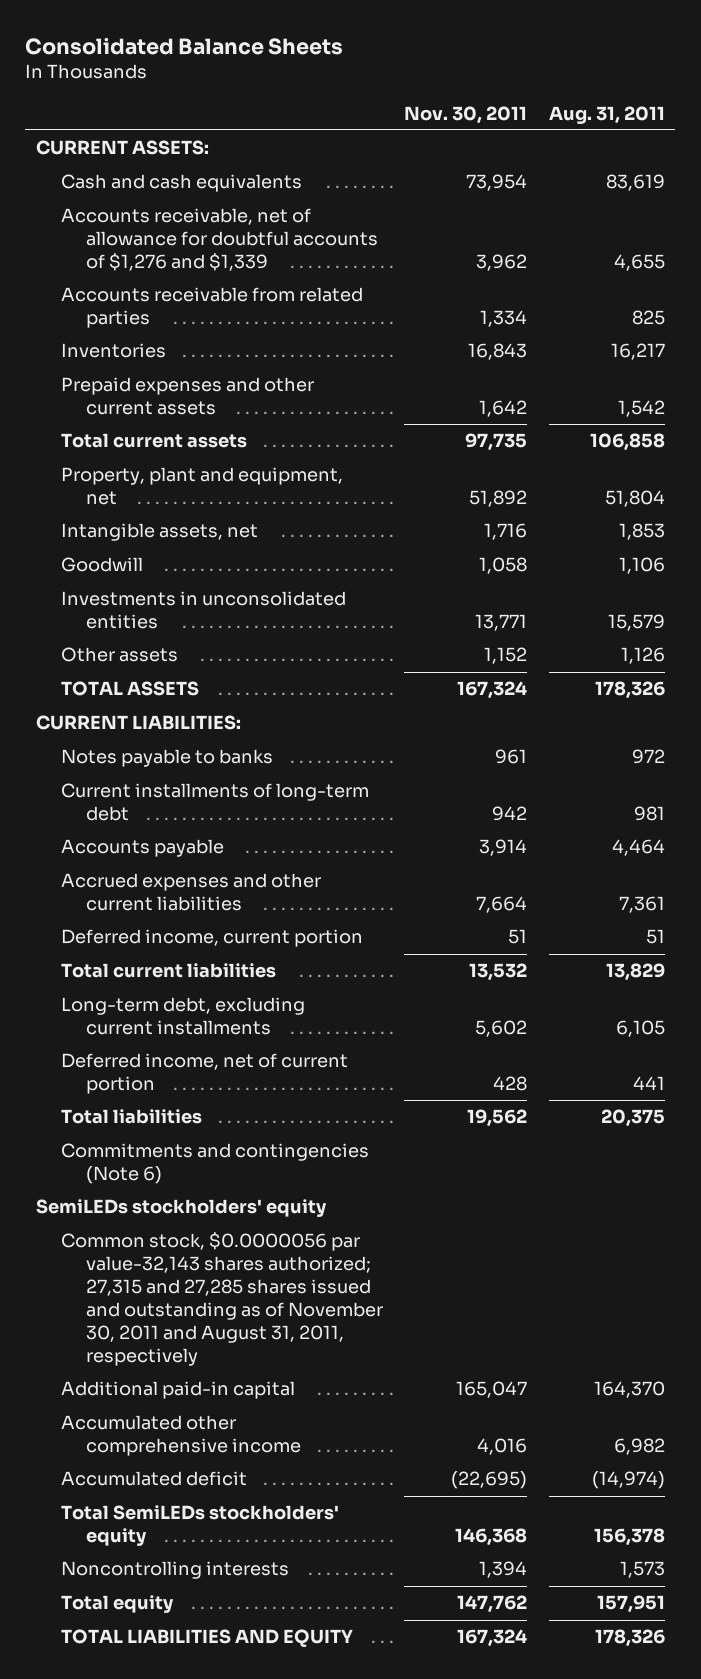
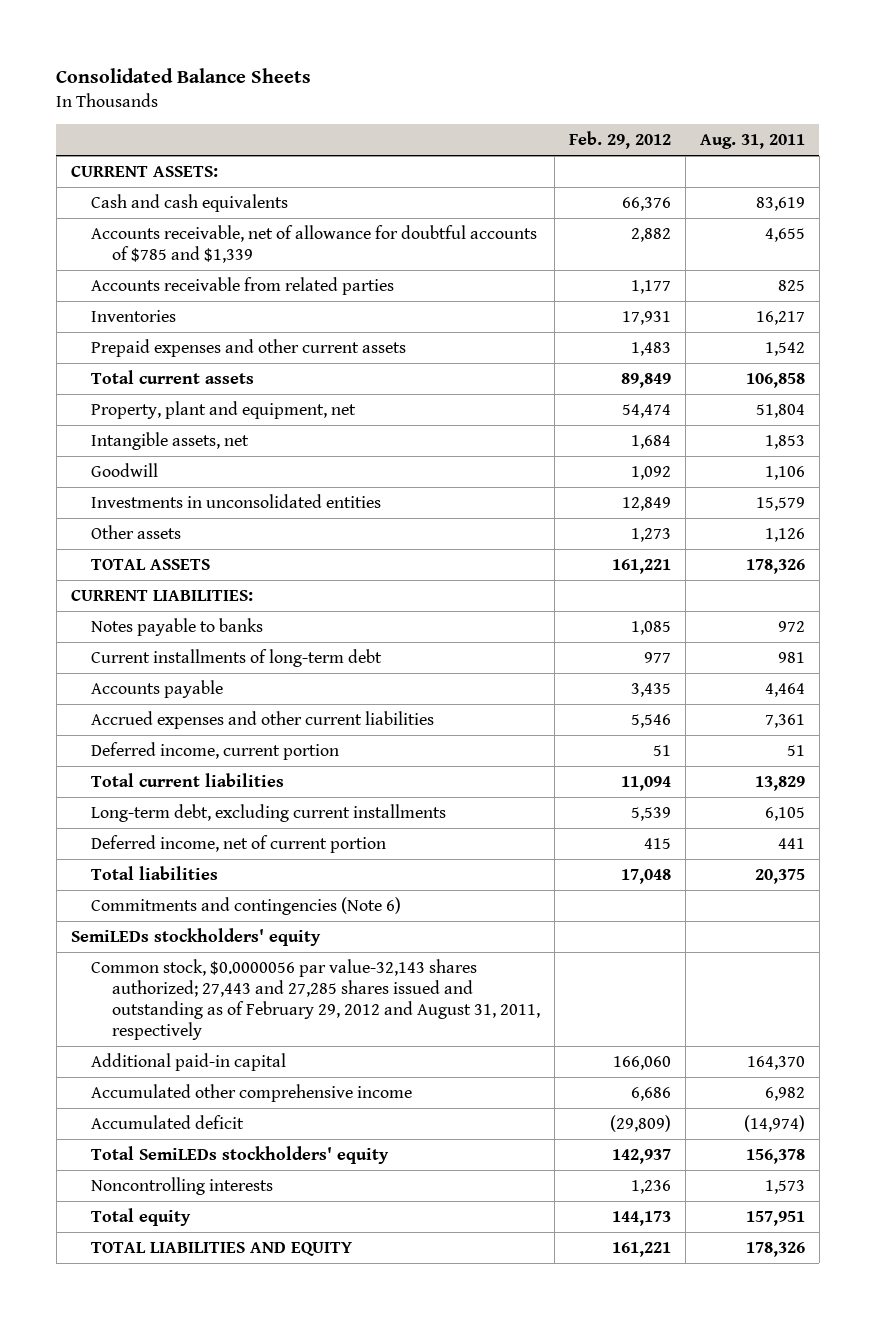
[404,105,528,124] Nov. 30, 2011 -> none
none -> [568,130,671,149] Feb. 29, 2012
[60,208,378,272] Accounts receivable, net of allowance for doubtful accounts of $1,276 and $1,339 -> [91,224,538,263] Accounts receivable, net of allowance for doubtful accounts of $785 and $1,339
[60,1232,383,1366] Common stock, $0.0000056 par value-32,143 shares authorized; 27,315 and 27,285 shares issued and outstanding as of November 30, 2011 and August 31, 2011, respectively -> [91,958,540,1040] Common stock, $0.0000056 par value-32,143 shares authorized; 27,443 and 27,285 shares issued and outstanding as of February 29, 2012 and August 31, 2011, respectively

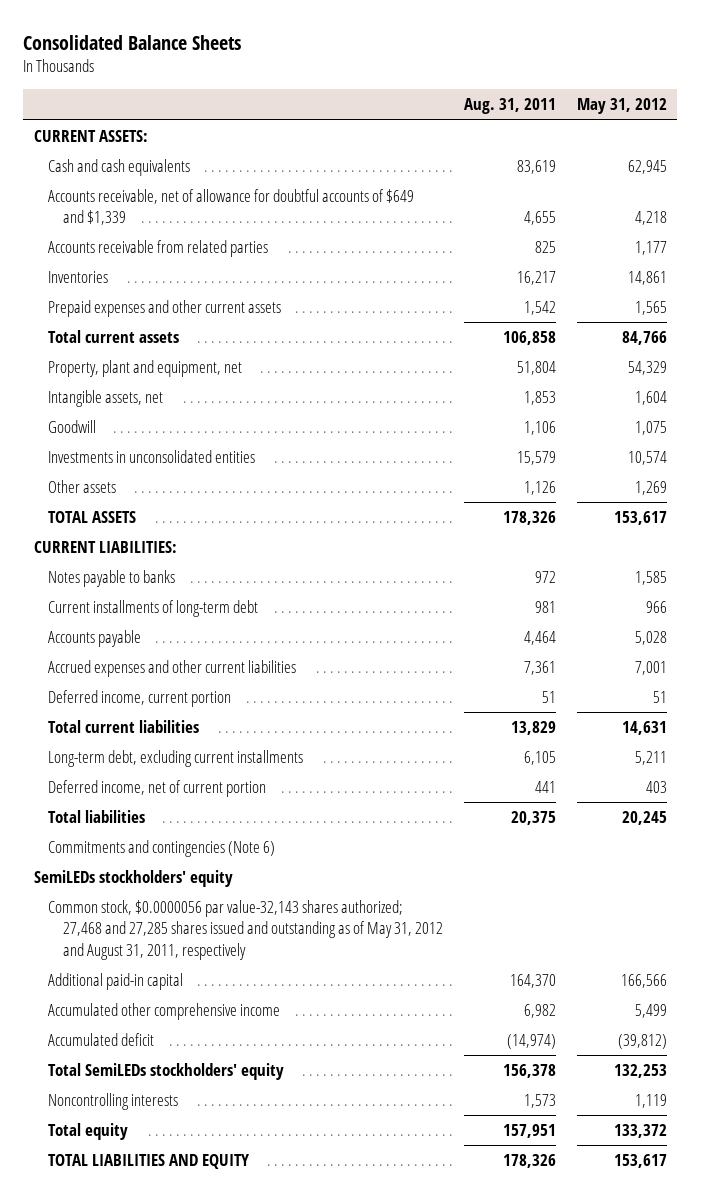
[568,130,671,149] Feb. 29, 2012 -> none
none -> [576,98,667,115] May 31, 2012
[91,224,538,263] Accounts receivable, net of allowance for doubtful accounts of $785 and $1,339 -> [48,189,415,226] Accounts receivable, net of allowance for doubtful accounts of $649 and $1,339
[91,958,540,1040] Common stock, $0.0000056 par value-32,143 shares authorized; 27,443 and 27,285 shares issued and outstanding as of February 29, 2012 and August 31, 2011, respectively -> [48,900,443,960] Common stock, $0.0000056 par value-32,143 shares authorized; 27,468 and 27,285 shares issued and outstanding as of May 31, 2012 and August 31, 2011, respectively

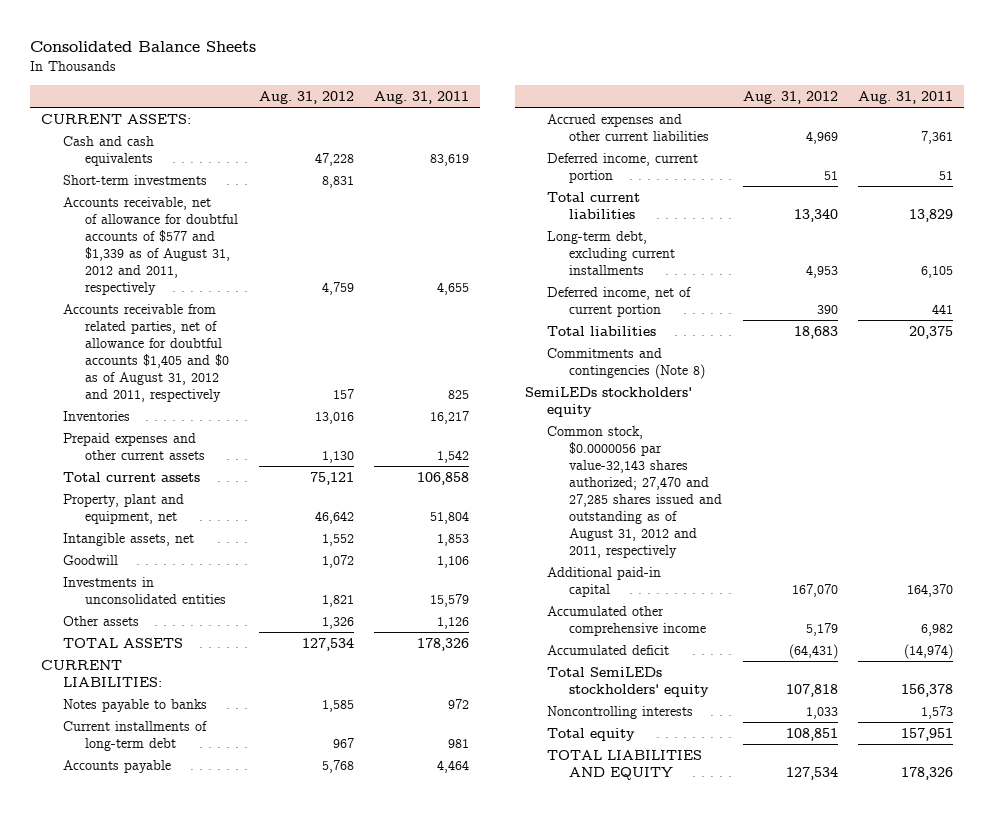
[576,98,667,115] May 31, 2012 -> none
none -> [258,90,354,104] Aug. 31, 2012
none -> [62,174,207,185] Short-term investments
[48,189,415,226] Accounts receivable, net of allowance for doubtful accounts of $649 and $1,339 -> [62,196,238,296] Accounts receivable, net of allowance for doubtful accounts of $577 and $1,339 as of August 31, 2012 and 2011, respectively
[48,240,269,258] Accounts receivable from related parties -> [62,303,229,403] Accounts receivable from related parties, net of allowance for doubtful accounts $1,405 and $0 as of August 31, 2012 and 2011, respectively
[48,840,276,858] Commitments and contingencies (Note 6) -> [546,347,706,380] Commitments and contingencies (Note 8)
[48,900,443,960] Common stock, $0.0000056 par value-32,143 shares authorized; 27,468 and 27,285 shares issued and outstanding as of May 31, 2012 and August 31, 2011, respectively -> [546,425,723,559] Common stock, $0.0000056 par value-32,143 shares authorized; 27,470 and 27,285 shares issued and outstanding as of August 31, 2012 and 2011, respectively

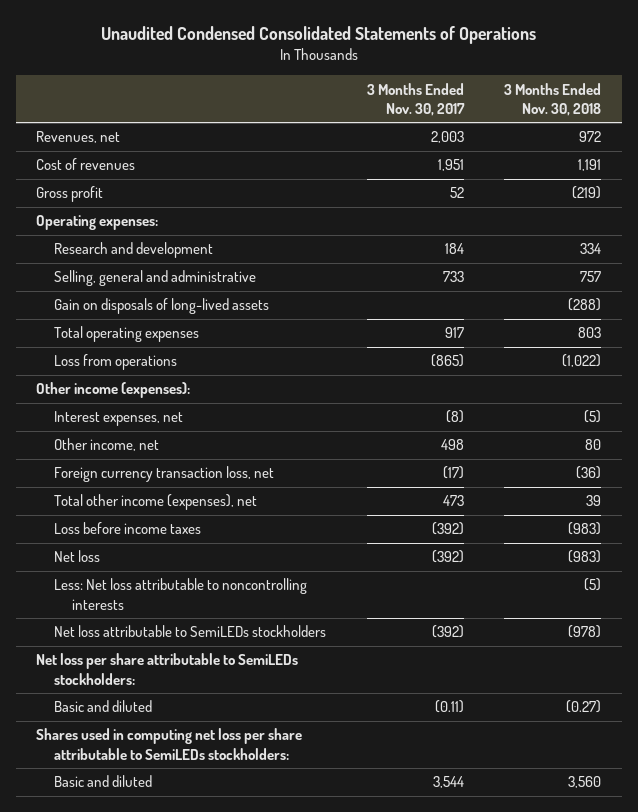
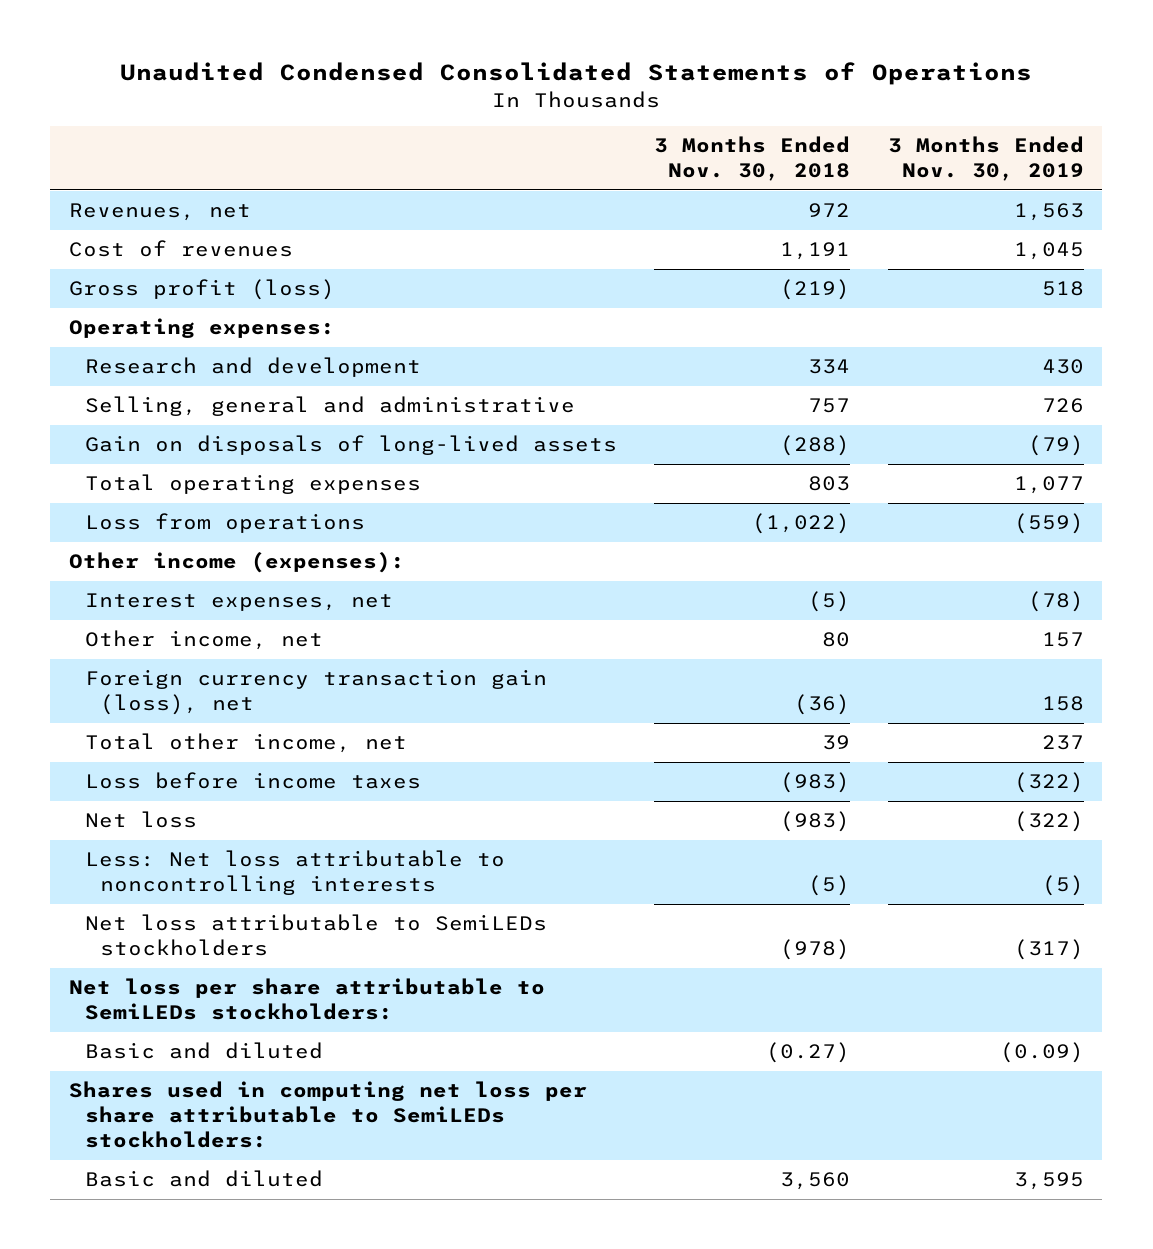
[366,82,465,116] 3 Months Ended Nov. 30, 2017 -> none
none -> [887,136,1084,181] 3 Months Ended Nov. 30, 2019
[36,186,104,203] Gross profit -> [69,279,336,301] Gross profit (loss)
[54,466,275,483] Foreign currency transaction loss, net -> [84,669,547,716] Foreign currency transaction gain (loss), net
[54,494,258,511] Total other income (expenses), net -> [84,733,407,754] Total other income, net

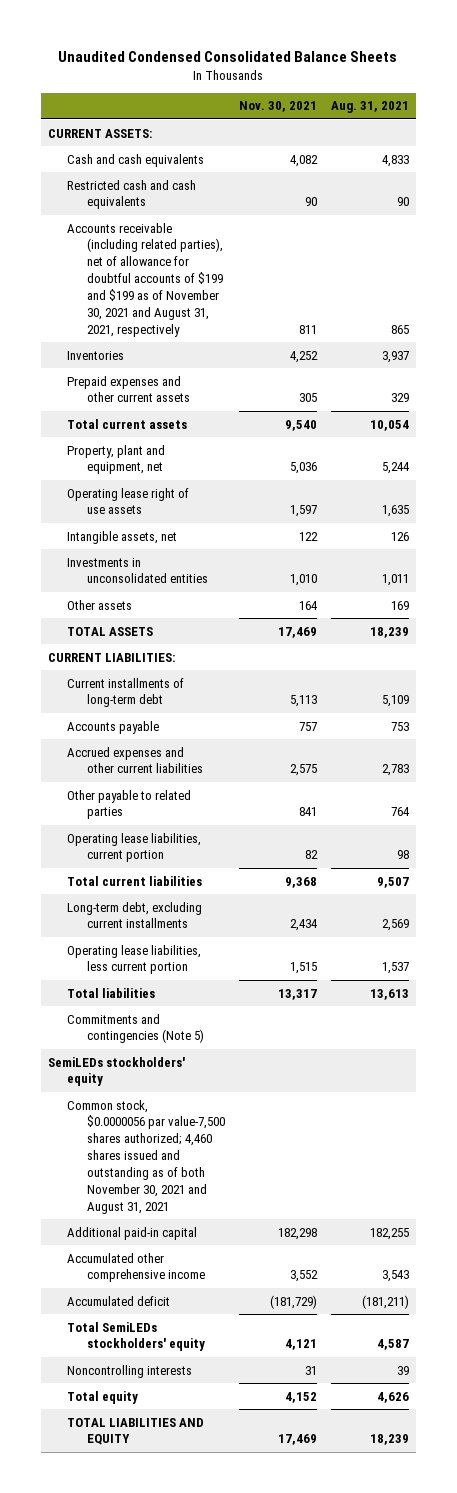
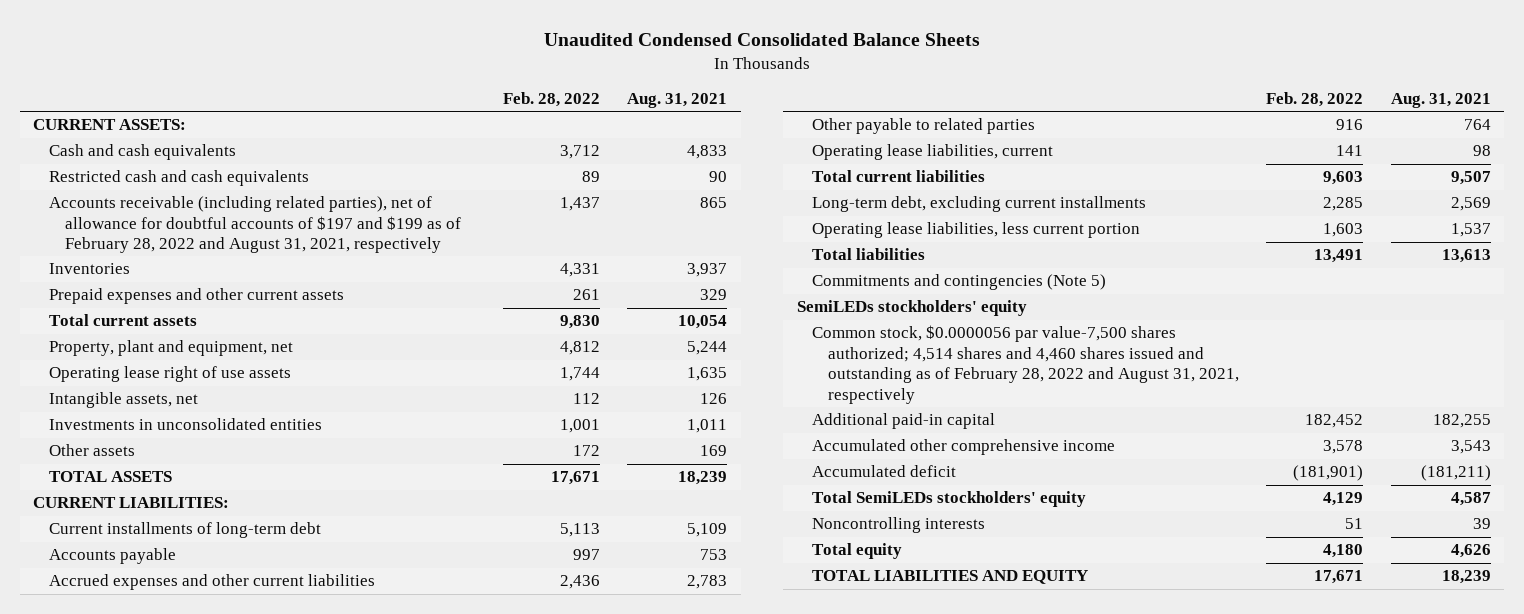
[238,101,317,113] Nov. 30, 2021 -> none
none -> [502,91,600,107] Feb. 28, 2022
[67,222,223,337] Accounts receivable (including related parties), net of allowance for doubtful accounts of $199 and $199 as of November 30, 2021 and August 31, 2021, respectively -> [48,196,461,254] Accounts receivable (including related parties), net of allowance for doubtful accounts of $197 and $199 as of February 28, 2022 and August 31, 2021, respectively
[67,832,202,863] Operating lease liabilities, current portion -> [812,144,1054,161] Operating lease liabilities, current
[67,1099,225,1214] Common stock, $0.0000056 par value-7,500 shares authorized; 4,460 shares issued and outstanding as of both November 30, 2021 and August 31, 2021 -> [812,325,1240,404] Common stock, $0.0000056 par value-7,500 shares authorized; 4,514 shares and 4,460 shares issued and outstanding as of February 28, 2022 and August 31, 2021, respectively

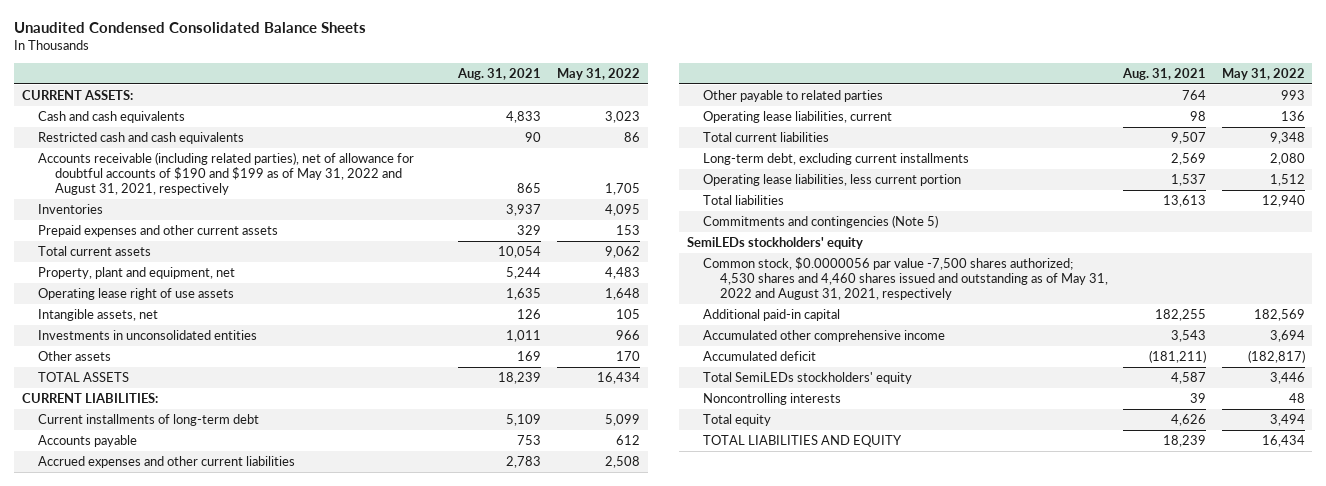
[502,91,600,107] Feb. 28, 2022 -> none
none -> [556,67,640,80] May 31, 2022
[48,196,461,254] Accounts receivable (including related parties), net of allowance for doubtful accounts of $197 and $199 as of February 28, 2022 and August 31, 2021, respectively -> [38,152,415,195] Accounts receivable (including related parties), net of allowance for doubtful accounts of $190 and $199 as of May 31, 2022 and August 31, 2021, respectively
[812,325,1240,404] Common stock, $0.0000056 par value-7,500 shares authorized; 4,514 shares and 4,460 shares issued and outstanding as of February 28, 2022 and August 31, 2021, respectively -> [703,257,1108,300] Common stock, $0.0000056 par value -7,500 shares authorized; 4,530 shares and 4,460 shares issued and outstanding as of May 31, 2022 and August 31, 2021, respectively

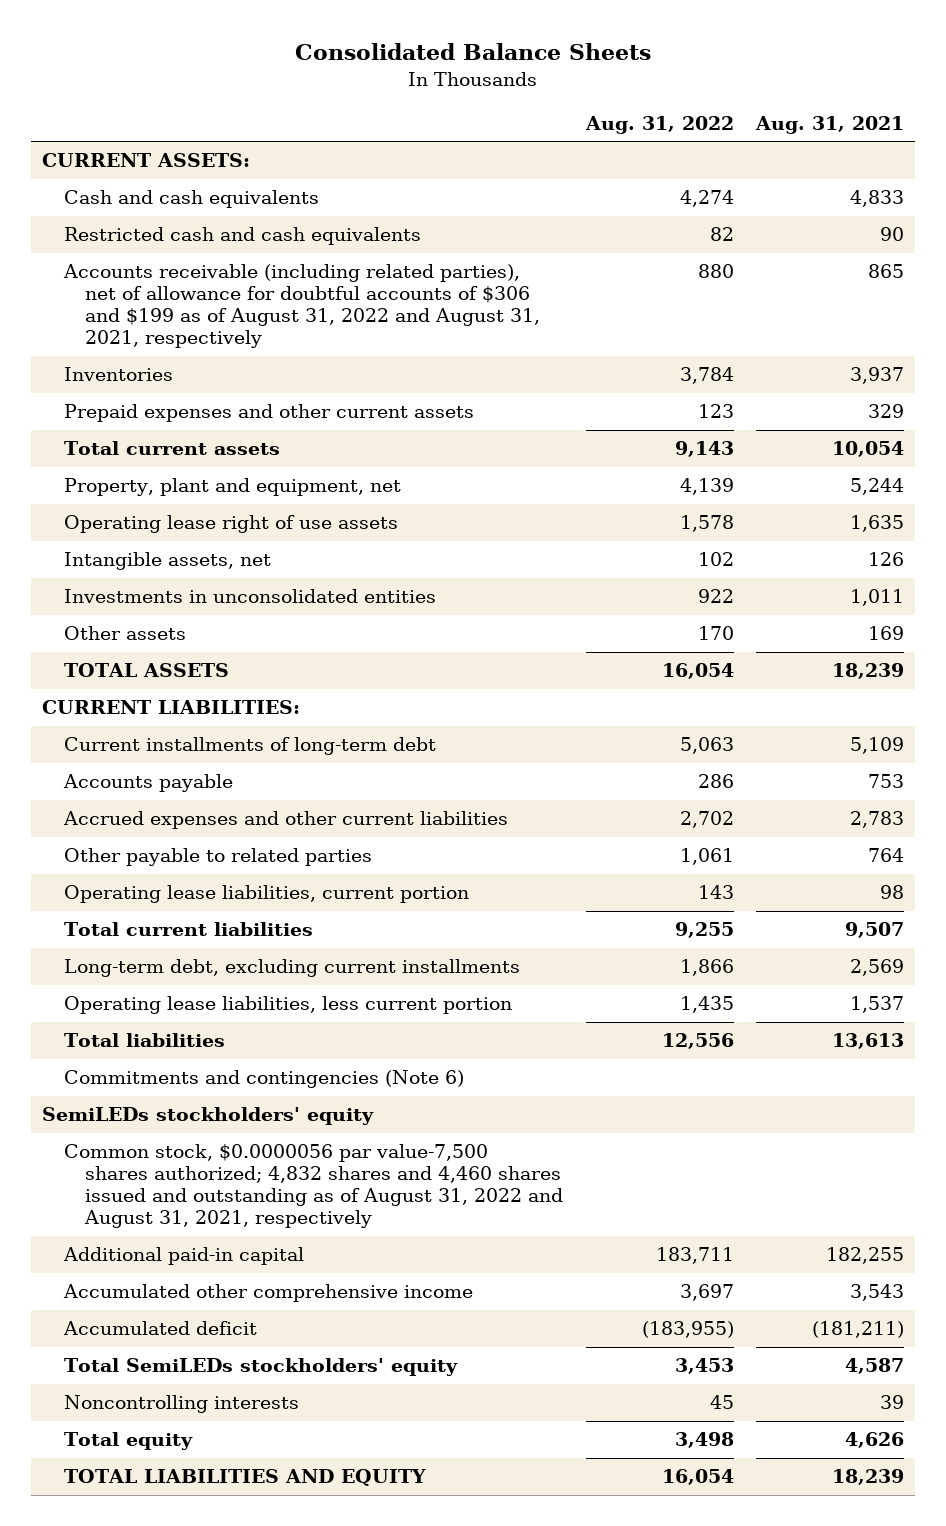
[13,22,366,34] Unaudited Condensed Consolidated Balance Sheets -> [295,43,652,61] Consolidated Balance Sheets
[556,67,640,80] May 31, 2022 -> none
none -> [584,115,734,134] Aug. 31, 2022
[38,152,415,195] Accounts receivable (including related parties), net of allowance for doubtful accounts of $190 and $199 as of May 31, 2022 and August 31, 2021, respectively -> [62,264,541,349] Accounts receivable (including related parties), net of allowance for doubtful accounts of $306 and $199 as of August 31, 2022 and August 31, 2021, respectively
[703,111,893,124] Operating lease liabilities, current -> [63,885,469,904] Operating lease liabilities, current portion
[703,215,939,229] Commitments and contingencies (Note 5) -> [63,1070,464,1089] Commitments and contingencies (Note 6)
[703,257,1108,300] Common stock, $0.0000056 par value -7,500 shares authorized; 4,530 shares and 4,460 shares issued and outstanding as of May 31, 2022 and August 31, 2021, respectively -> [63,1144,564,1229] Common stock, $0.0000056 par value-7,500 shares authorized; 4,832 shares and 4,460 shares issued and outstanding as of August 31, 2022 and August 31, 2021, respectively

